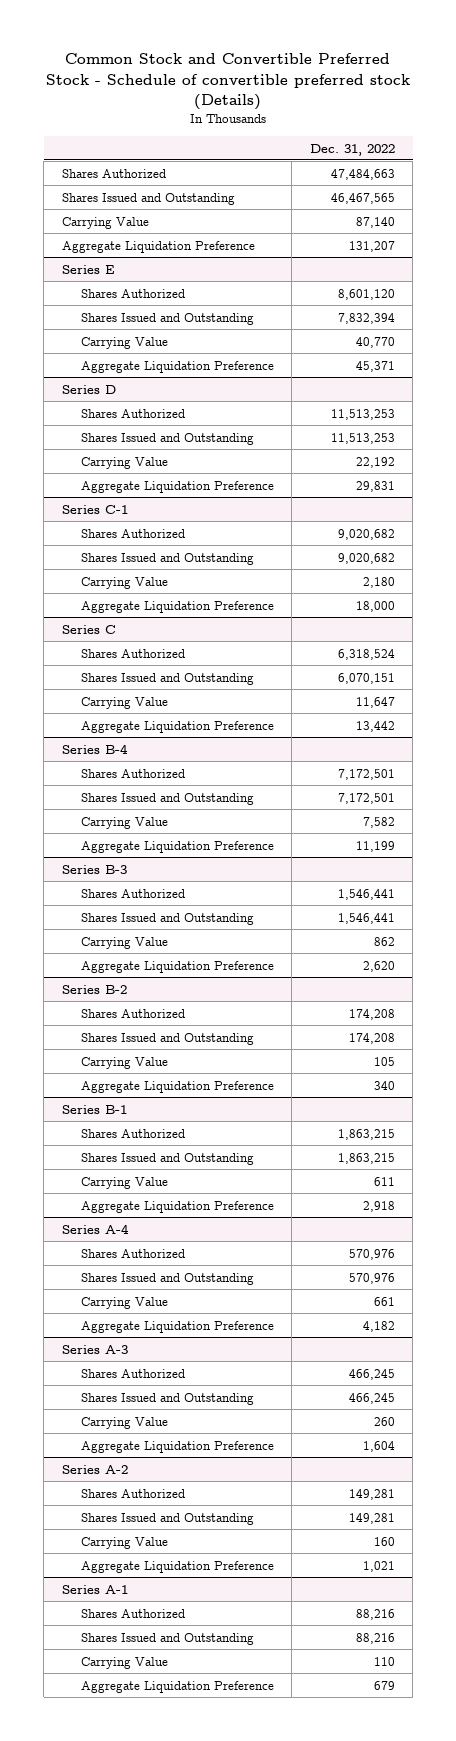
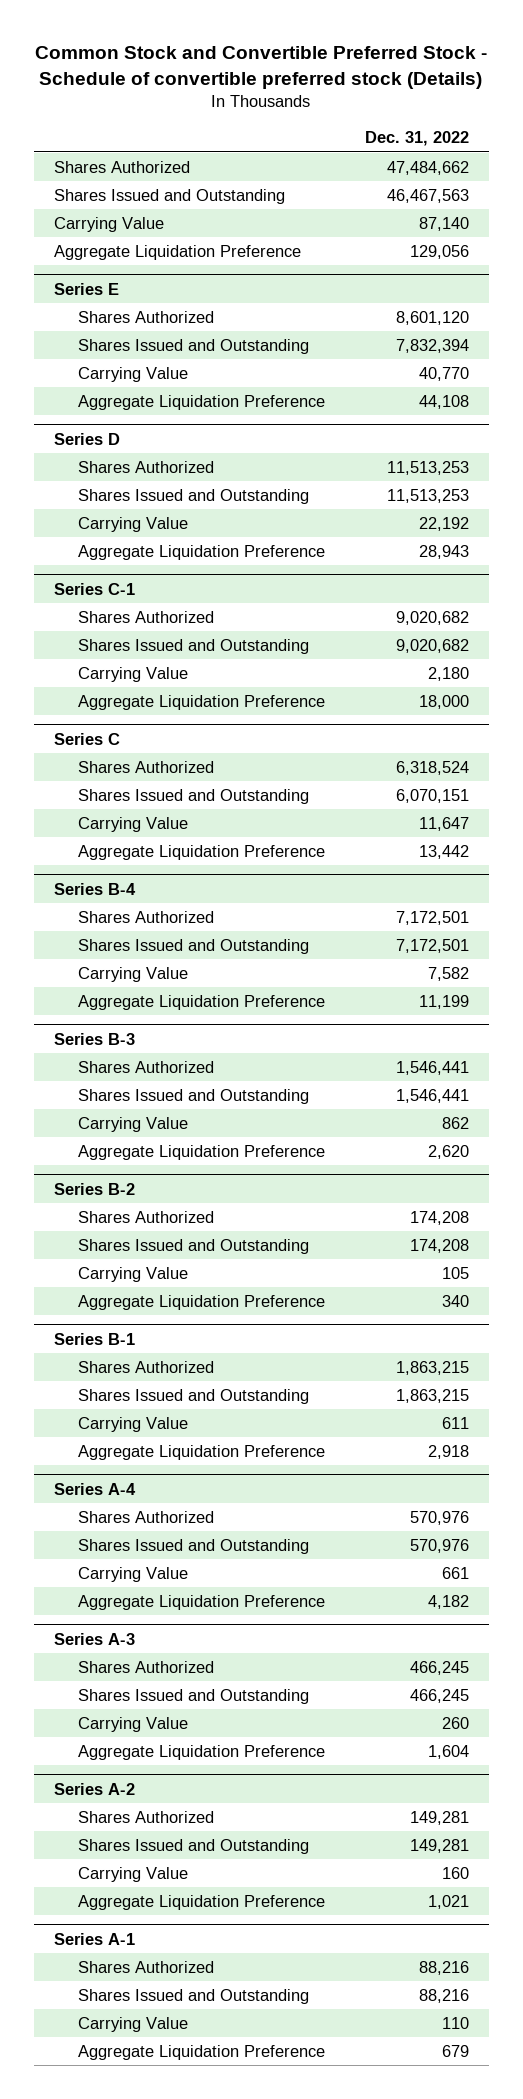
[330,168,395,180] 47,484,663 -> [387,160,470,175] 47,484,662
[330,192,395,204] 46,467,565 -> [387,188,470,203] 46,467,563
[348,240,395,252] 131,207 -> [410,244,470,259] 129,056
[355,360,395,372] 45,371 -> [419,394,470,409] 44,108
[355,480,395,492] 29,831 -> [419,544,470,559] 28,943

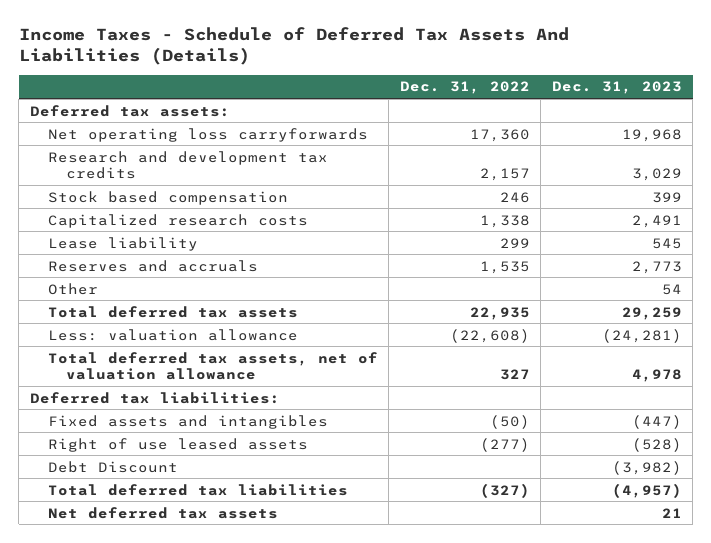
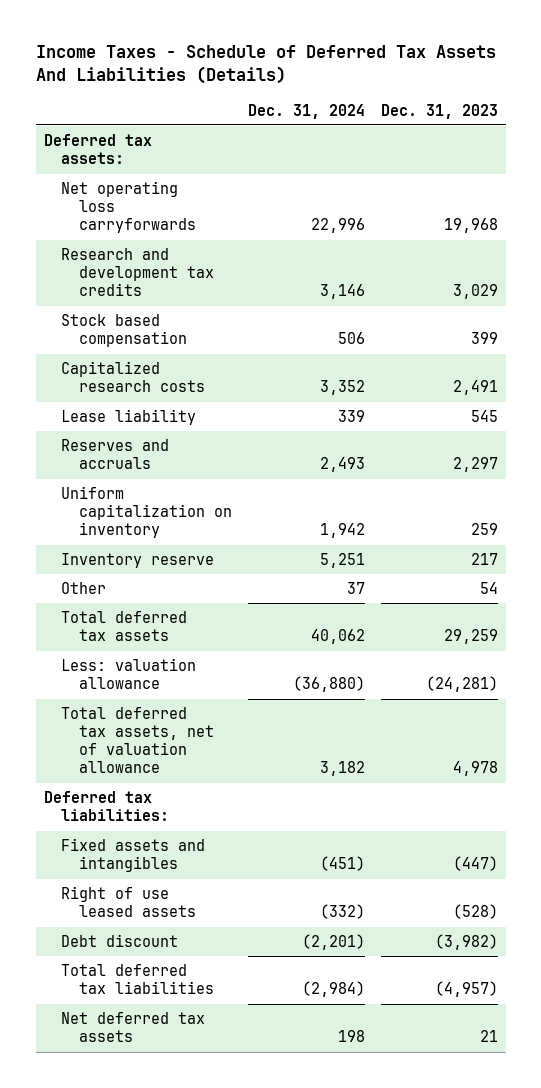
[399,81,530,95] Dec. 31, 2022 -> none
none -> [247,103,365,119] Dec. 31, 2024
[631,260,682,274] 2,773 -> [452,457,498,473] 2,297
none -> [61,486,232,539] Uniform capitalization on inventory
none -> [61,553,215,569] Inventory reserve
[47,460,178,473] Debt Discount -> [61,934,179,948] Debt discount

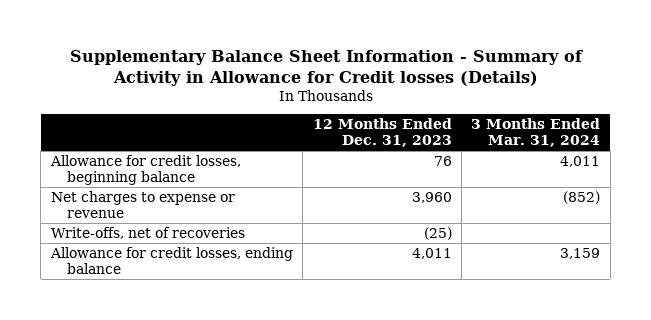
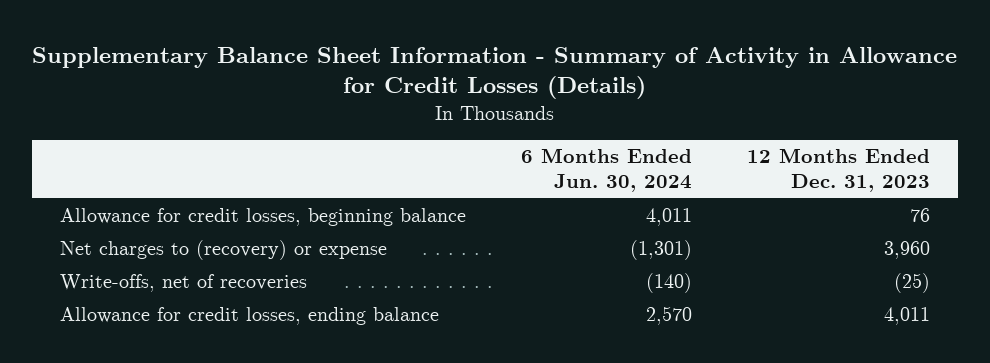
[69,49,583,86] Supplementary Balance Sheet Information - Summary of Activity in Allowance for Credit losses (Details) -> [31,46,957,100] Supplementary Balance Sheet Information - Summary of Activity in Allowance for Credit Losses (Details)
[471,118,601,148] 3 Months Ended Mar. 31, 2024 -> none
none -> [520,148,692,192] 6 Months Ended Jun. 30, 2024
[50,190,235,218] Net charges to expense or revenue -> [59,240,387,261] Net charges to (recovery) or expense

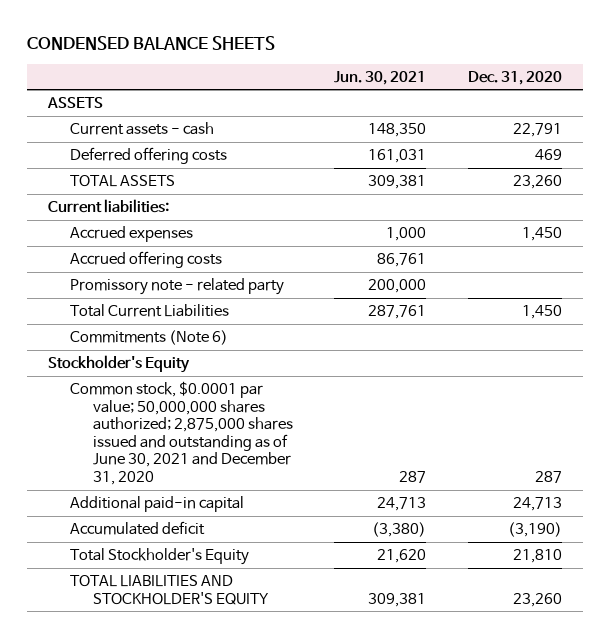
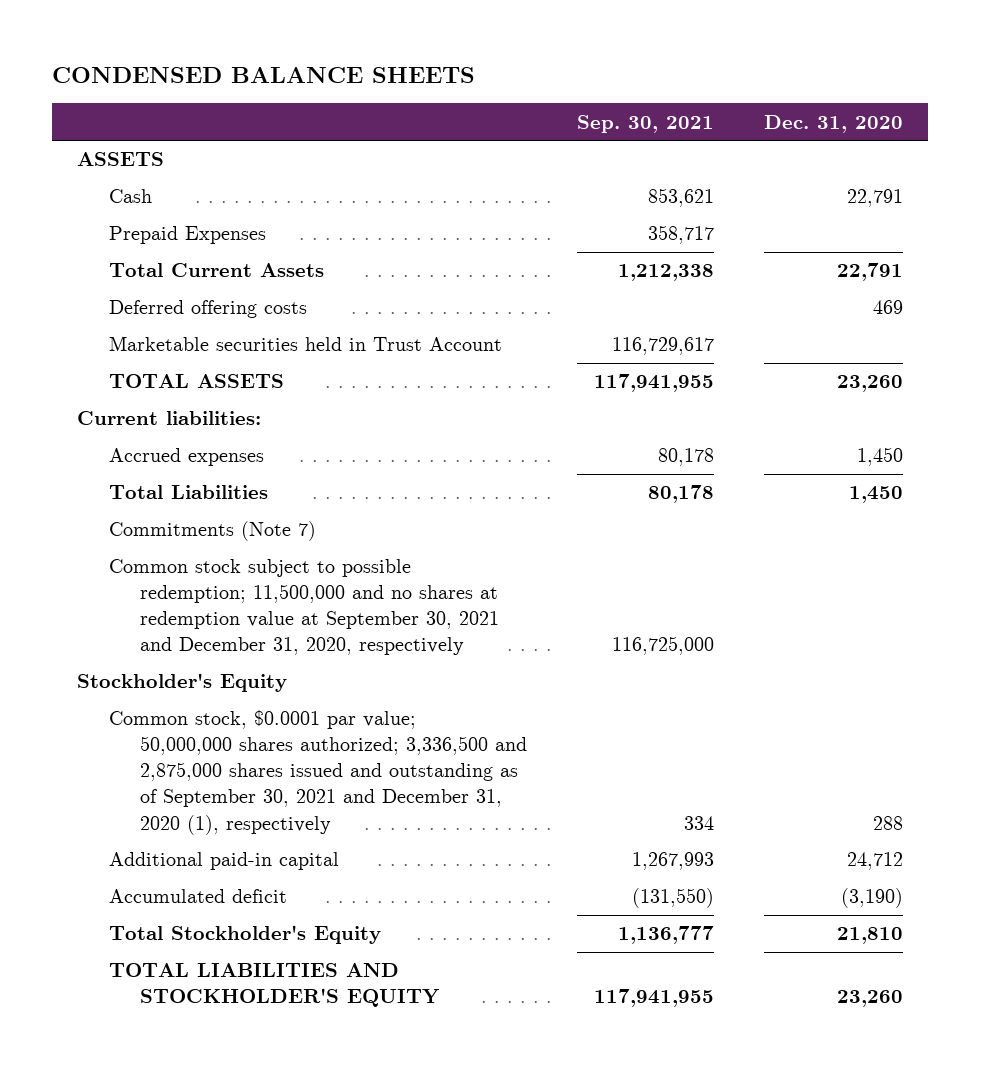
[334,70,427,85] Jun. 30, 2021 -> none
none -> [577,114,715,133] Sep. 30, 2021
[70,121,215,135] Current assets - cash -> [108,189,152,204] Cash
none -> [108,226,266,245] Prepaid Expenses
none -> [108,263,324,278] Total Current Assets
none -> [108,336,502,352] Marketable securities held in Trust Account
[70,250,223,268] Accrued offering costs -> none
[70,277,285,295] Promissory note - related party -> none
[70,303,230,317] Total Current Liabilities -> [108,485,268,500] Total Liabilities
[70,329,229,345] Commitments (Note 6) -> [108,521,316,542] Commitments (Note 7)
none -> [108,559,500,656] Common stock subject to possible redemption; 11,500,000 and no shares at redemption value at September 30, 2021 and December 31, 2020, respectively
[70,380,293,486] Common stock, $0.0001 par value; 50,000,000 shares authorized; 2,875,000 shares issued and outstanding as of June 30, 2021 and December 31, 2020 -> [108,710,528,835] Common stock, $0.0001 par value; 50,000,000 shares authorized; 3,336,500 and 2,875,000 shares issued and outstanding as of September 30, 2021 and December 31, 2020 (1), respectively
[535,471,563,484] 287 -> [873,815,904,830] 288
[513,496,563,511] 24,713 -> [847,852,904,871] 24,712

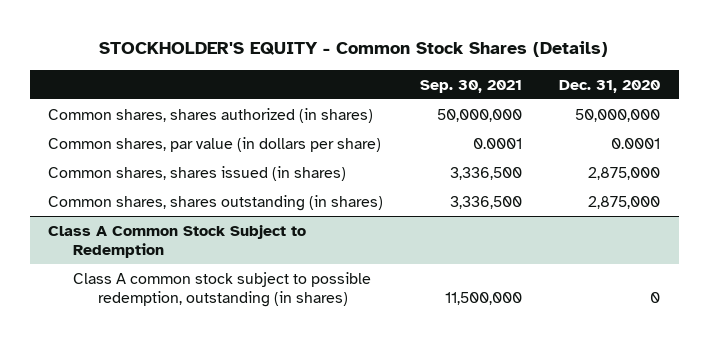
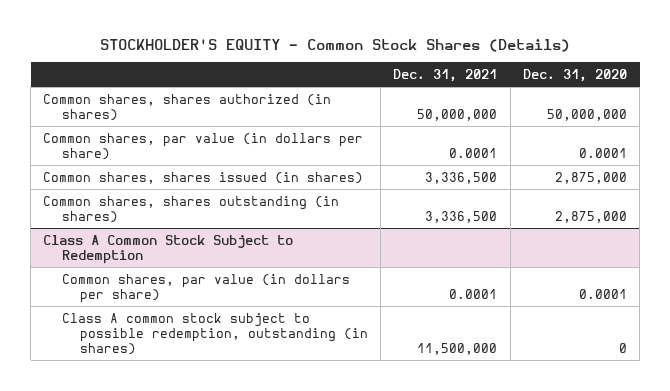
[420,79,523,93] Sep. 30, 2021 -> none
none -> [393,68,498,82] Dec. 31, 2021
none -> [61,273,350,303] Common shares, par value (in dollars per share)

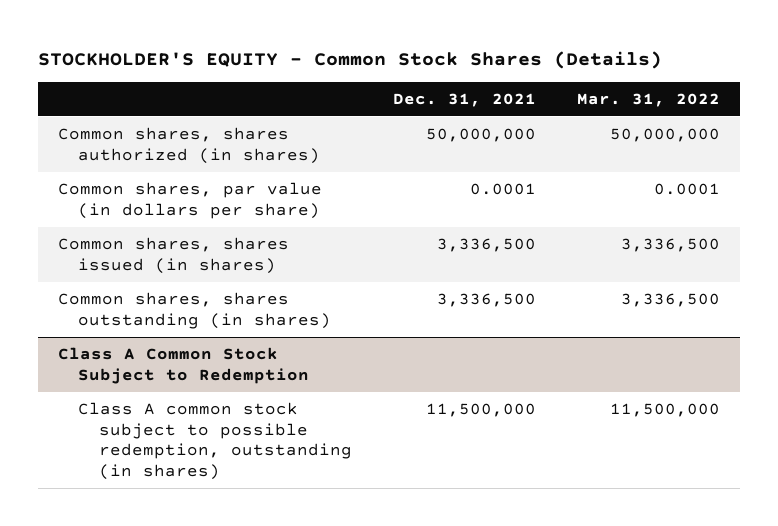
[522,68,627,82] Dec. 31, 2020 -> none
none -> [576,93,720,108] Mar. 31, 2022
[61,273,350,303] Common shares, par value (in dollars per share) -> none

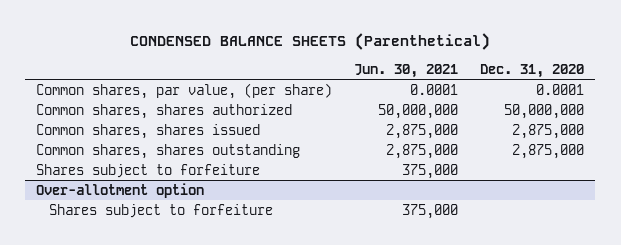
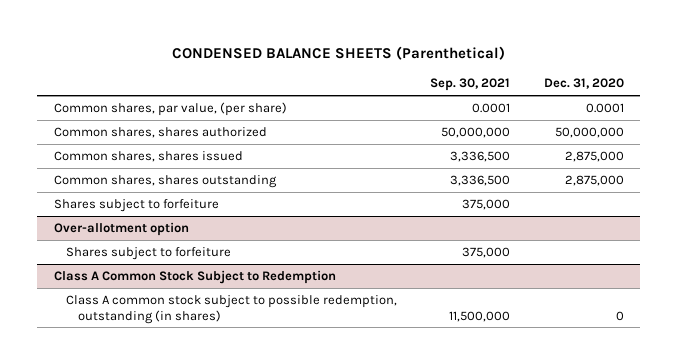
[354,63,459,78] Jun. 30, 2021 -> none
none -> [430,78,511,92] Sep. 30, 2021
none -> [54,270,337,285] Class A Common Stock Subject to Redemption
none -> [65,295,397,324] Class A common stock subject to possible redemption, outstanding (in shares)

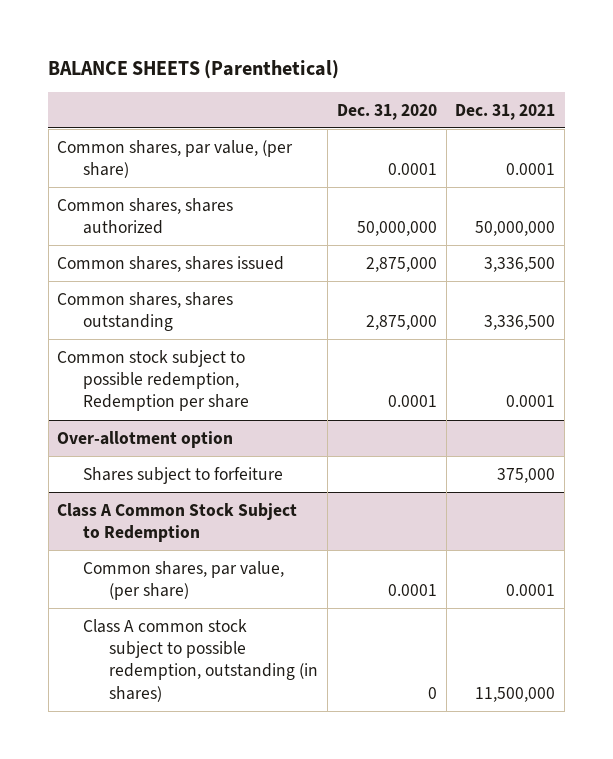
[171,45,505,60] CONDENSED BALANCE SHEETS (Parenthetical) -> [48,59,340,79] BALANCE SHEETS (Parenthetical)
[430,78,511,92] Sep. 30, 2021 -> none
none -> [455,103,556,120] Dec. 31, 2021
[54,199,220,213] Shares subject to forfeiture -> none
none -> [57,349,250,412] Common stock subject to possible redemption, Redemption per share
none -> [83,560,285,601] Common shares, par value, (per share)

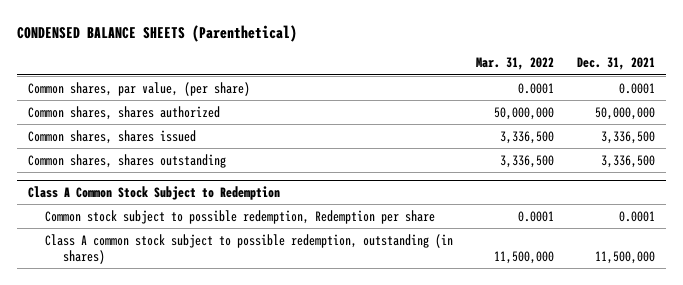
[48,59,340,79] BALANCE SHEETS (Parenthetical) -> [16,24,297,42] CONDENSED BALANCE SHEETS (Parenthetical)
[336,103,437,120] Dec. 31, 2020 -> none
none -> [476,57,555,71] Mar. 31, 2022
[57,349,250,412] Common stock subject to possible redemption, Redemption per share -> none
[57,430,234,448] Over-allotment option -> none
[83,466,284,484] Shares subject to forfeiture -> none
[83,560,285,601] Common shares, par value, (per share) -> none
none -> [45,209,436,224] Common stock subject to possible redemption, Redemption per share

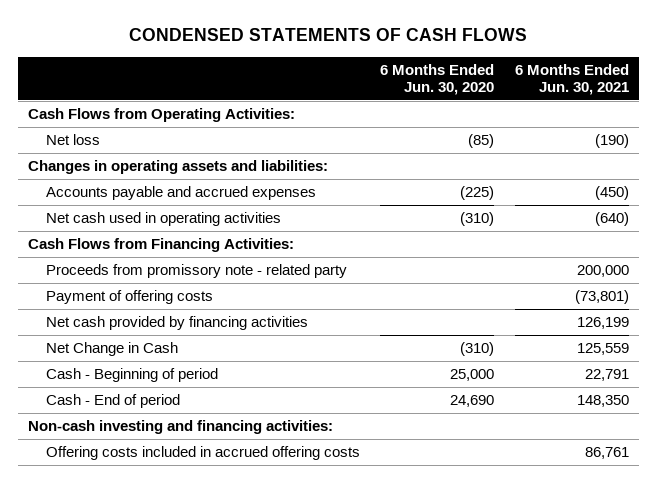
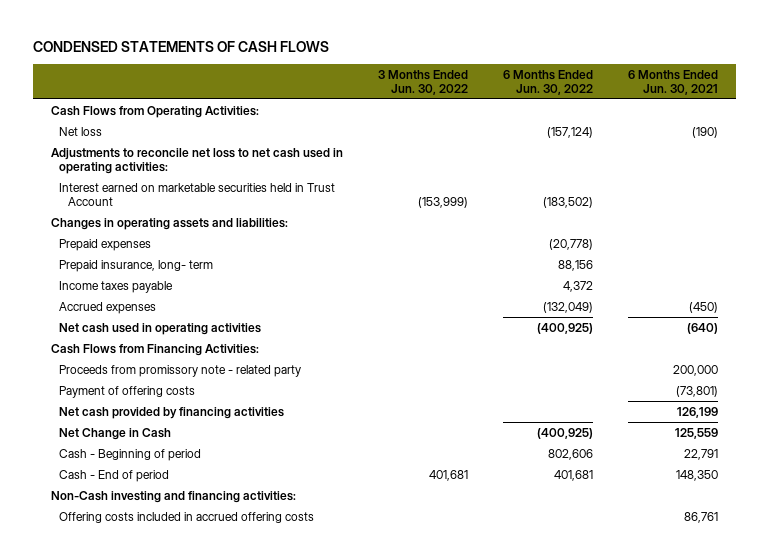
[380,63,495,96] 6 Months Ended Jun. 30, 2020 -> none
none -> [377,69,468,95] 3 Months Ended Jun. 30, 2022
none -> [502,69,593,95] 6 Months Ended Jun. 30, 2022
none -> [50,147,343,174] Adjustments to reconcile net loss to net cash used in operating activities:
none -> [59,182,336,206] Interest earned on marketable securities held in Trust Account
none -> [59,238,152,251] Prepaid expenses
none -> [59,259,214,272] Prepaid insurance, long- term
none -> [59,280,174,293] Income taxes payable
[46,186,317,201] Accounts payable and accrued expenses -> [59,301,157,314] Accrued expenses
[28,420,334,435] Non-cash investing and financing activities: -> [50,490,296,503] Non-Cash investing and financing activities:

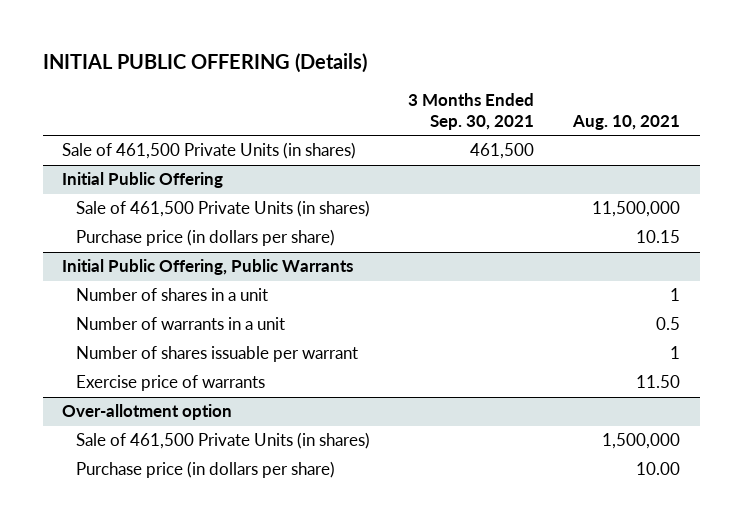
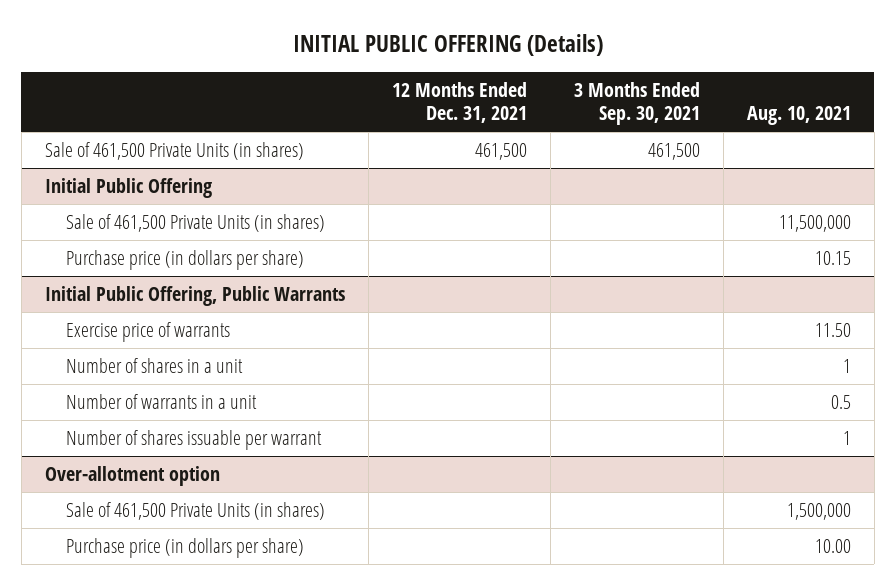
none -> [391,82,527,124] 12 Months Ended Dec. 31, 2021
[75,375,265,392] Exercise price of warrants -> [65,322,230,343] Exercise price of warrants

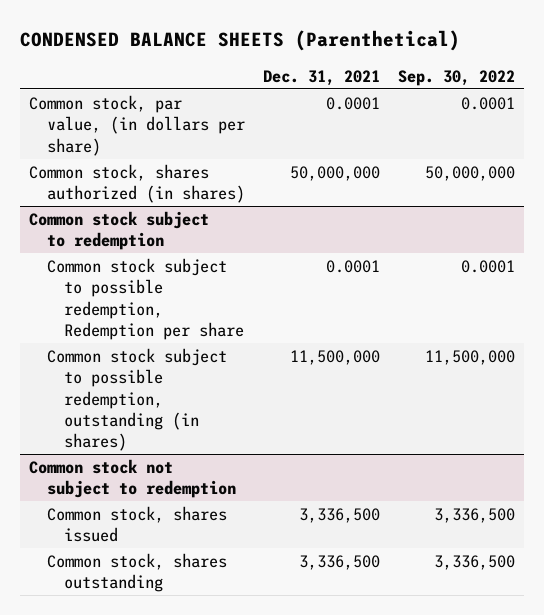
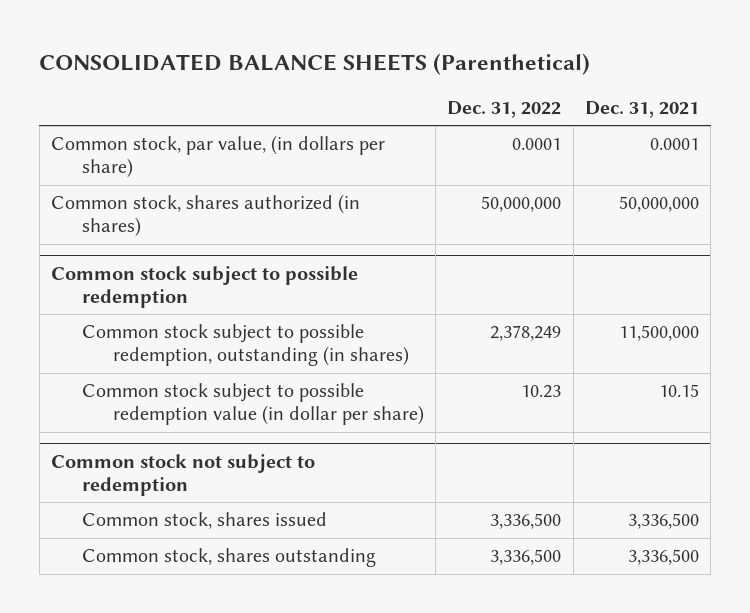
[19,29,460,51] CONDENSED BALANCE SHEETS (Parenthetical) -> [39,52,591,75] CONSOLIDATED BALANCE SHEETS (Parenthetical)
[397,69,515,86] Sep. 30, 2022 -> none
none -> [447,100,562,118] Dec. 31, 2022
[46,257,245,340] Common stock subject to possible redemption, Redemption per share -> none
[28,210,209,251] Common stock subject to redemption -> [50,265,358,308] Common stock subject to possible redemption
none -> [81,383,424,426] Common stock subject to possible redemption value (in dollar per share)

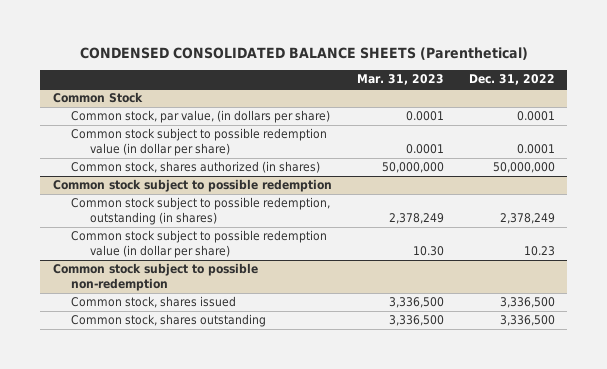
[39,52,591,75] CONSOLIDATED BALANCE SHEETS (Parenthetical) -> [79,47,528,61] CONDENSED CONSOLIDATED BALANCE SHEETS (Parenthetical)
[584,100,699,118] Dec. 31, 2021 -> none
none -> [356,74,444,86] Mar. 31, 2023
none -> [52,92,143,104] Common Stock
none -> [71,128,328,156] Common stock subject to possible redemption value (in dollar per share)
[50,453,315,496] Common stock not subject to redemption -> [52,263,258,291] Common stock subject to possible non-redemption

